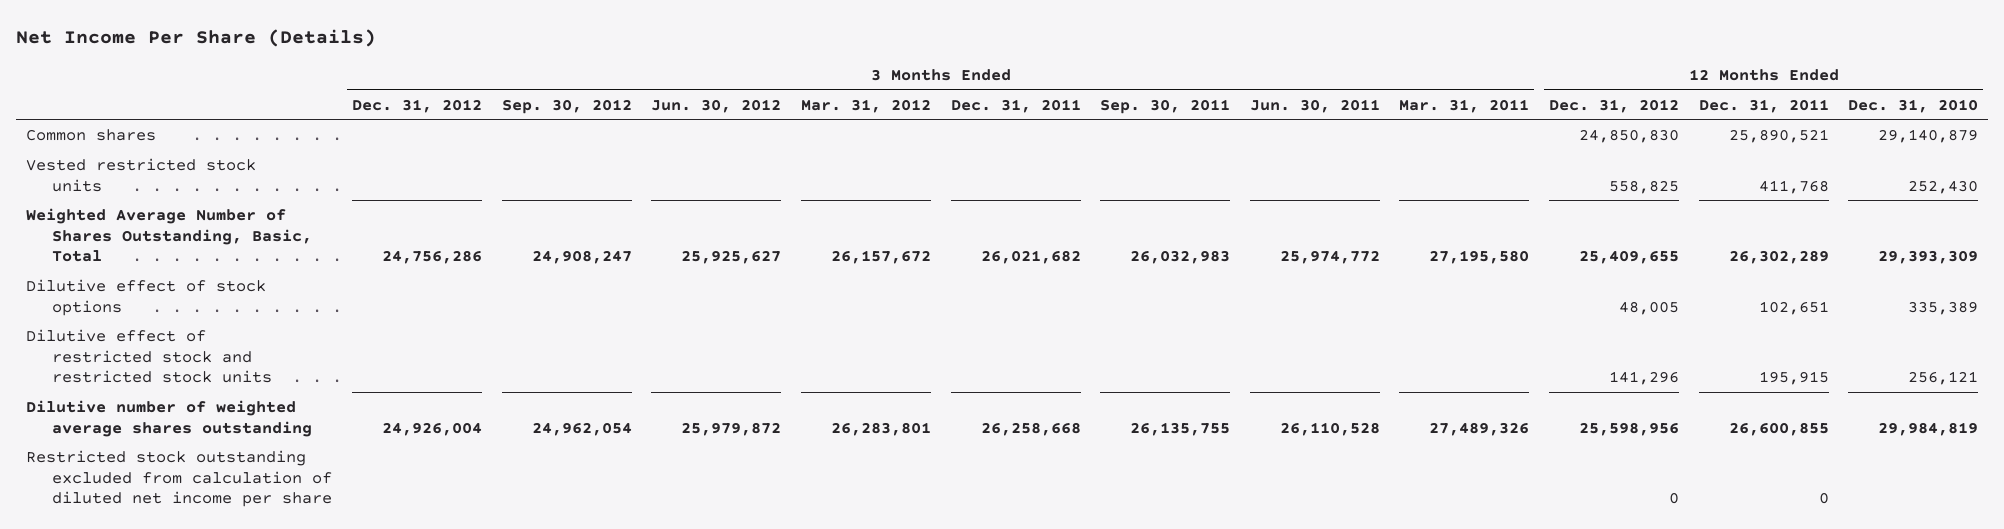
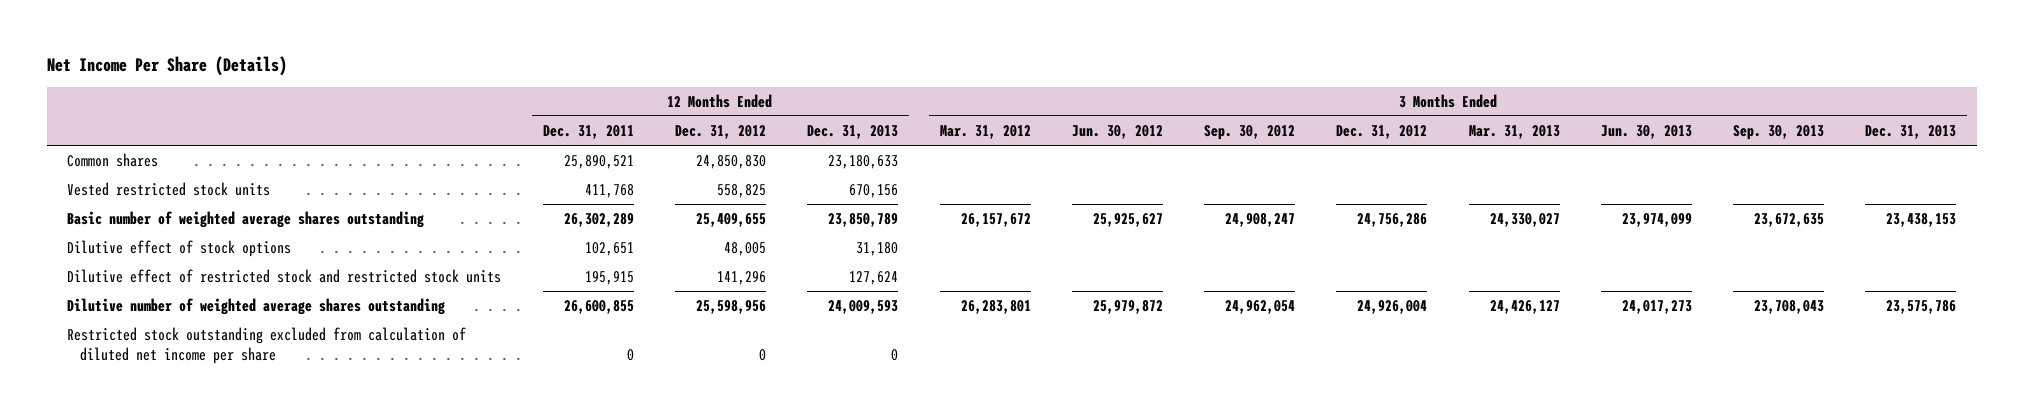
[950,98,1081,113] Dec. 31, 2011 -> none
[1100,98,1231,114] Sep. 30, 2011 -> none
[1249,98,1380,113] Jun. 30, 2011 -> none
[1399,98,1530,113] Mar. 31, 2011 -> none
[1848,98,1979,113] Dec. 31, 2010 -> none
none -> [807,125,899,140] Dec. 31, 2013
none -> [1468,125,1560,140] Mar. 31, 2013
none -> [1600,125,1692,140] Jun. 30, 2013
none -> [1733,125,1825,141] Sep. 30, 2013
none -> [1865,125,1957,140] Dec. 31, 2013
[26,207,313,263] Weighted Average Number of Shares Outstanding, Basic, Total -> [67,211,425,229] Basic number of weighted average shares outstanding

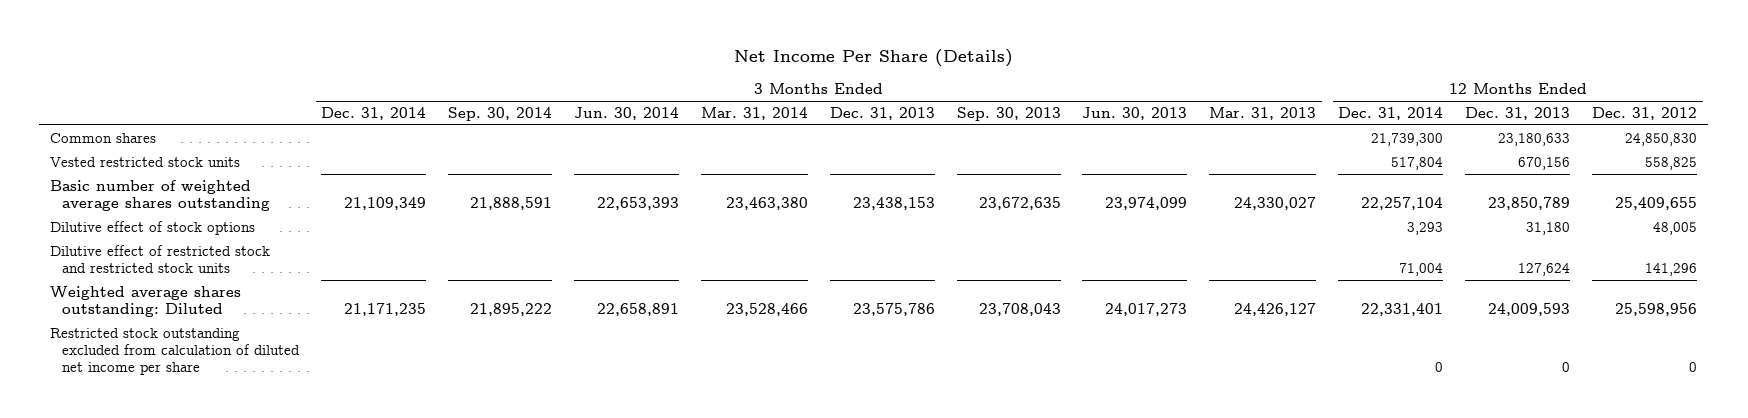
[542,125,634,140] Dec. 31, 2011 -> none
[939,125,1031,140] Mar. 31, 2012 -> none
[1071,125,1163,140] Jun. 30, 2012 -> none
[1204,125,1296,141] Sep. 30, 2012 -> none
[1336,125,1428,140] Dec. 31, 2012 -> none
none -> [321,107,427,121] Dec. 31, 2014
none -> [447,107,552,122] Sep. 30, 2014
none -> [573,107,679,121] Jun. 30, 2014
none -> [700,107,808,121] Mar. 31, 2014
none -> [1338,107,1444,121] Dec. 31, 2014
[67,298,446,316] Dilutive number of weighted average shares outstanding -> [50,286,242,318] Weighted average shares outstanding: Diluted

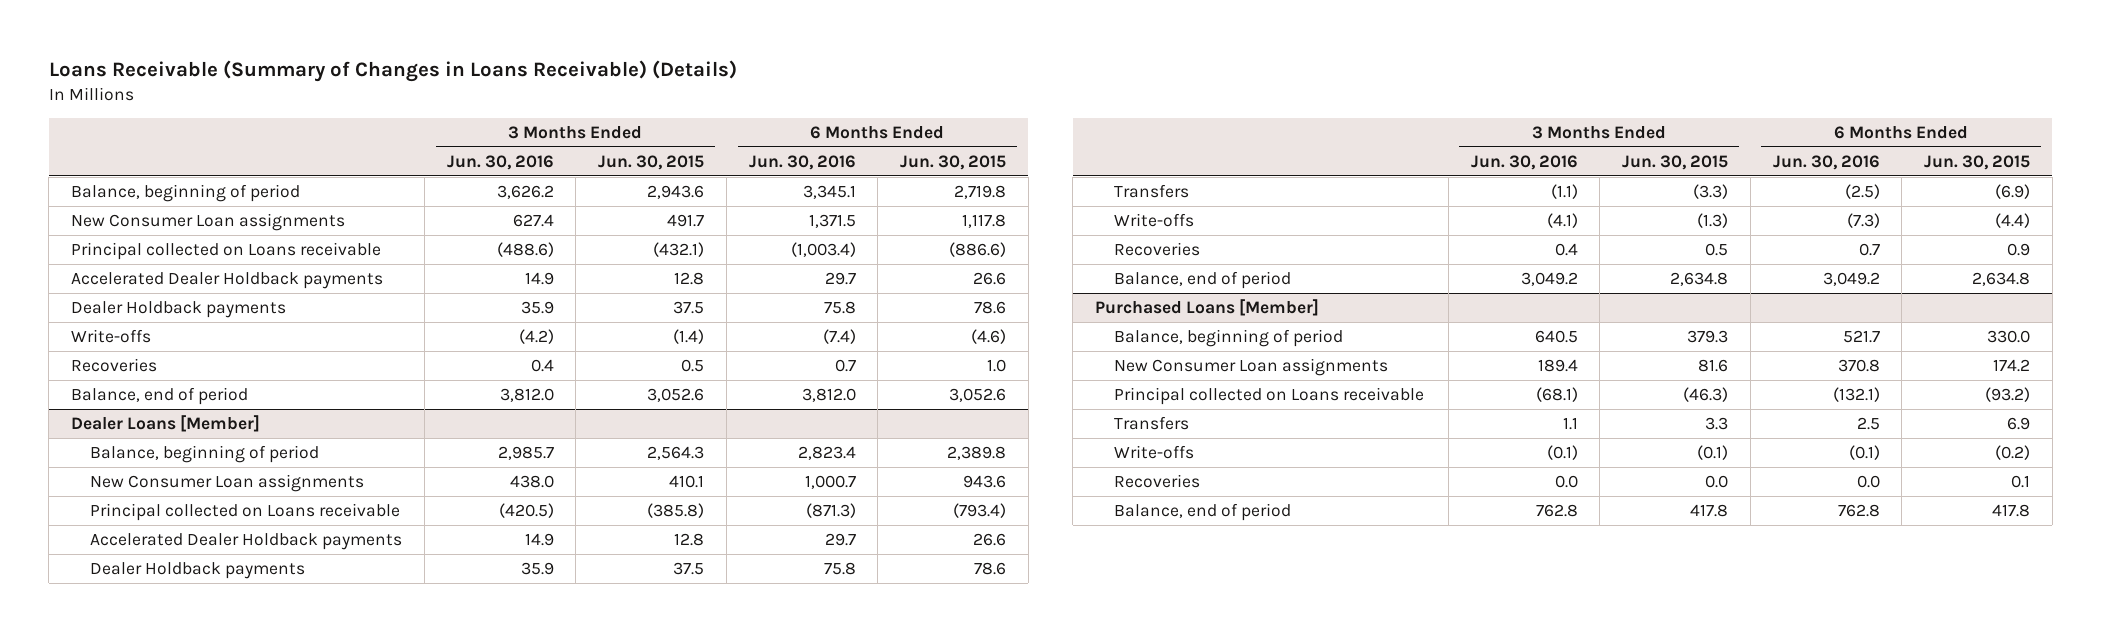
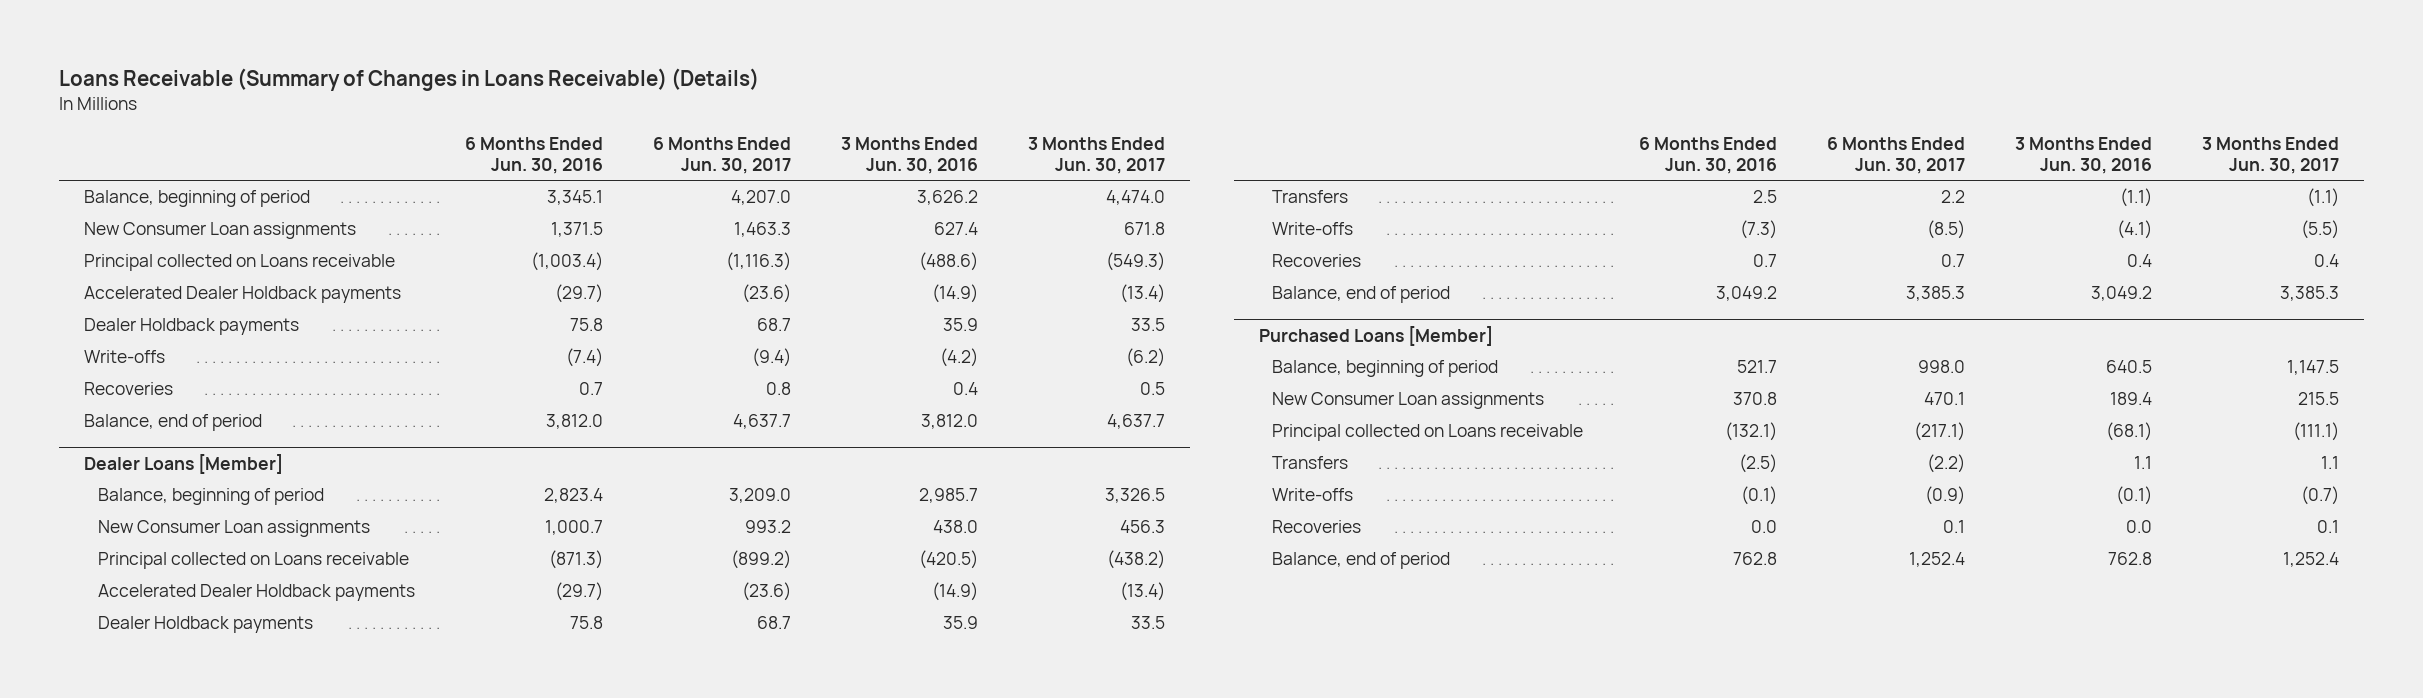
[598,154,705,170] Jun. 30, 2015 -> none
[900,154,1007,170] Jun. 30, 2015 -> none
none -> [652,136,791,175] 6 Months Ended Jun. 30, 2017
none -> [1027,136,1165,175] 3 Months Ended Jun. 30, 2017
[524,272,554,286] 14.9 -> [931,284,978,304] (14.9)
[824,272,856,286] 29.7 -> [554,284,603,304] (29.7)
[524,533,554,547] 14.9 -> [931,582,978,602] (14.9)
[824,533,856,547] 29.7 -> [554,582,603,602] (29.7)
[1844,184,1880,200] (2.5) -> [1753,190,1778,204] 2.5
[1856,417,1880,431] 2.5 -> [1739,454,1778,474] (2.5)

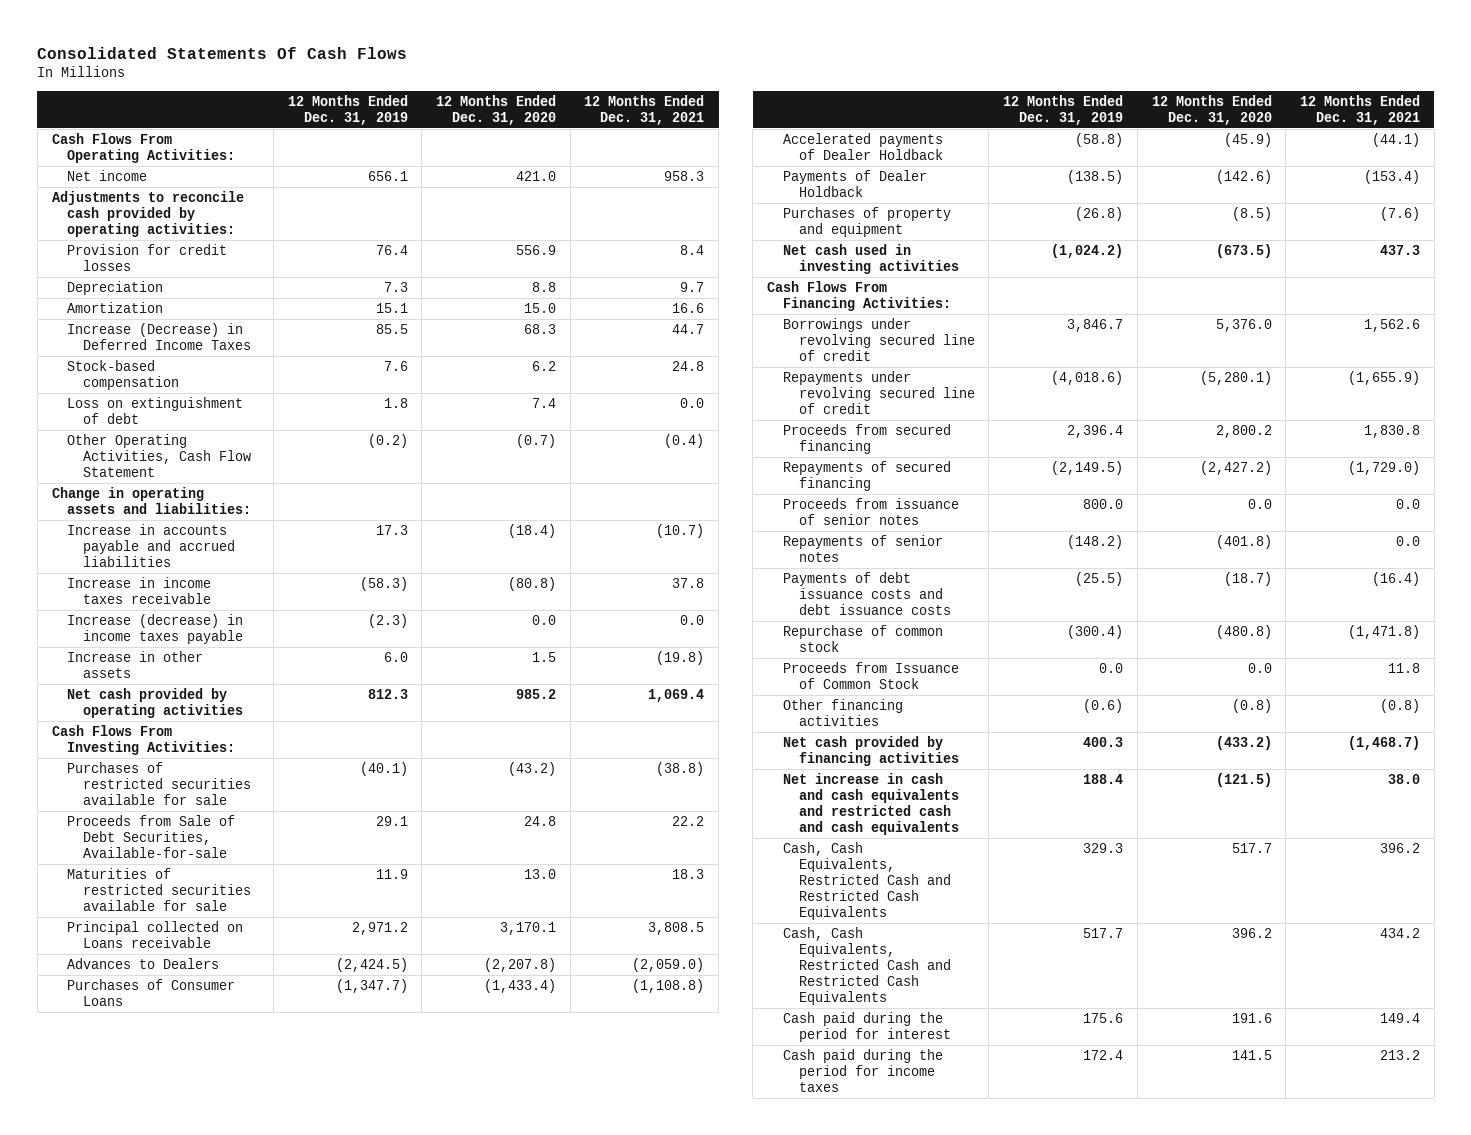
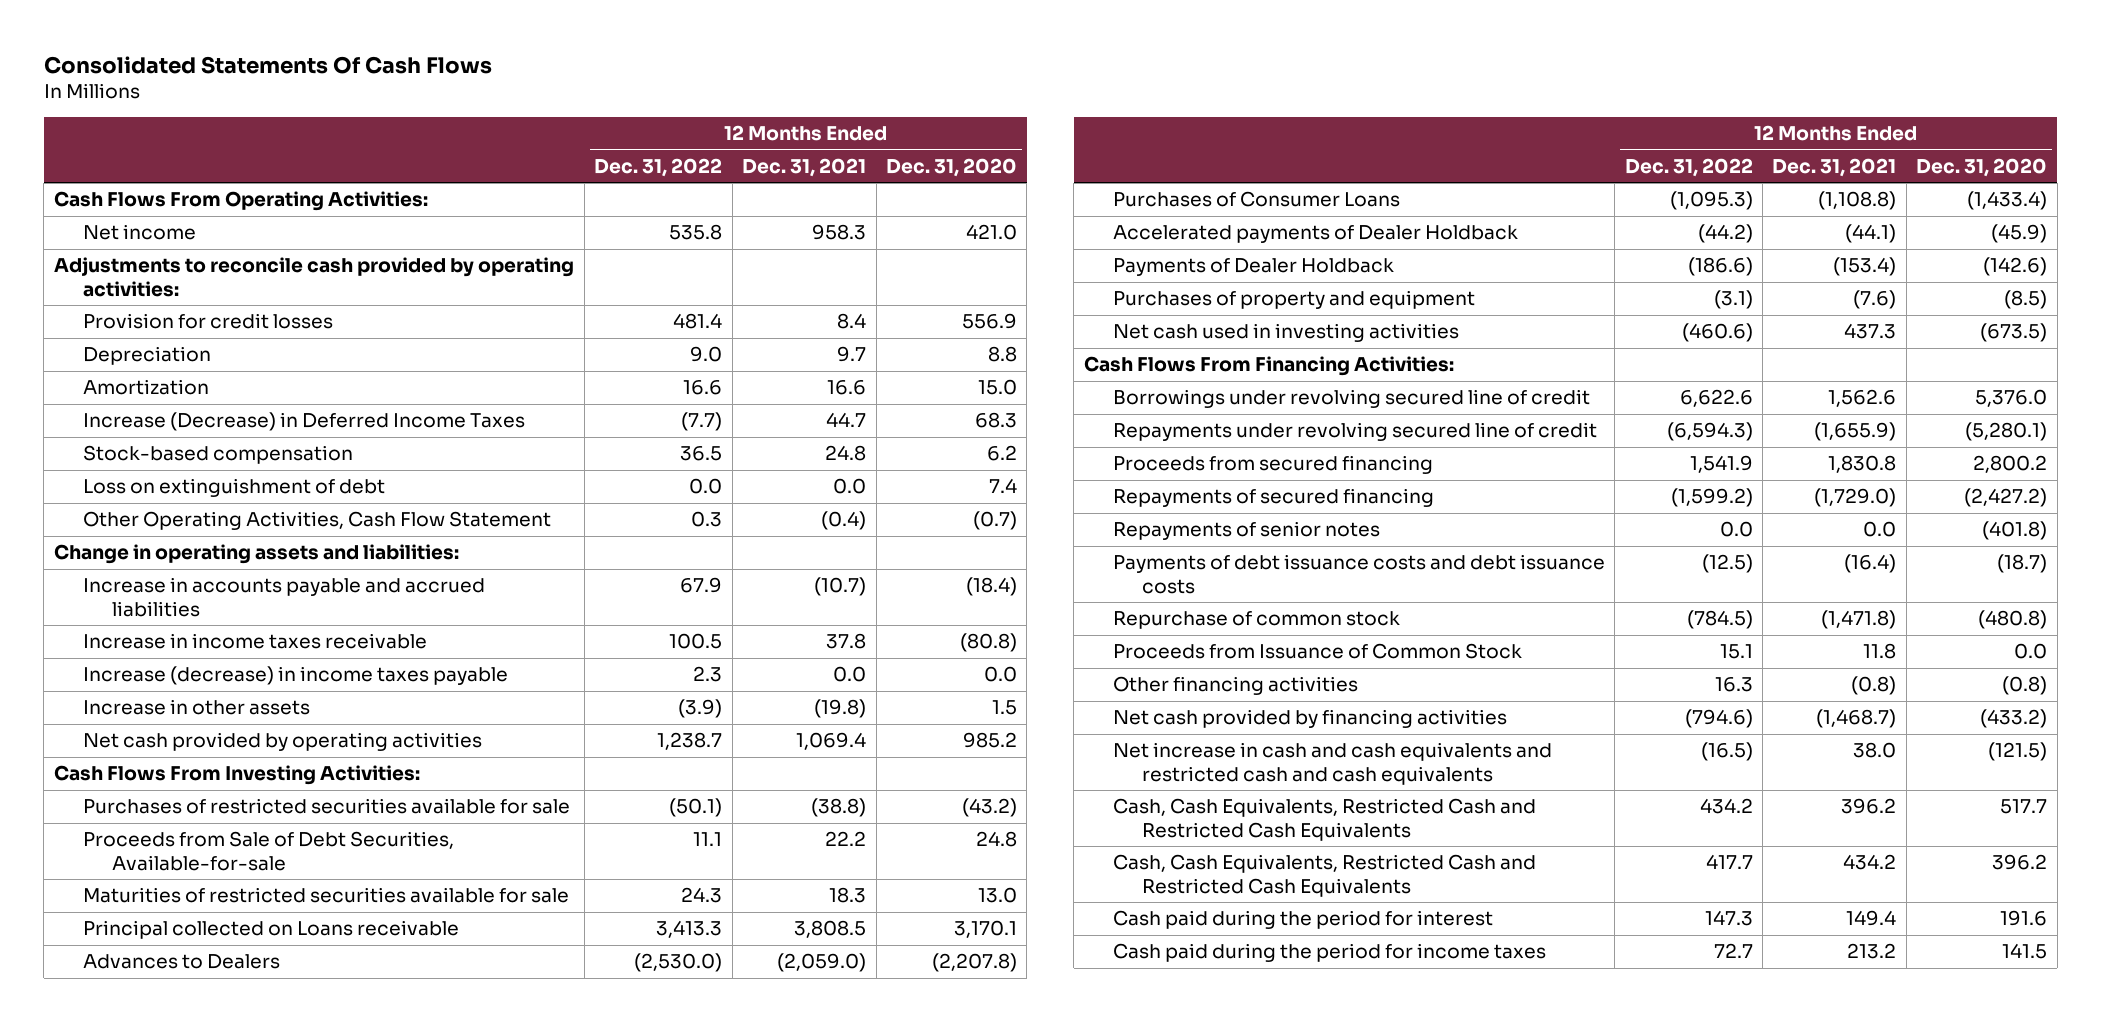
[287,94,408,125] 12 Months Ended Dec. 31, 2019 -> none
none -> [594,157,723,177] Dec. 31, 2022
[782,497,959,525] Proceeds from issuance of senior notes -> none

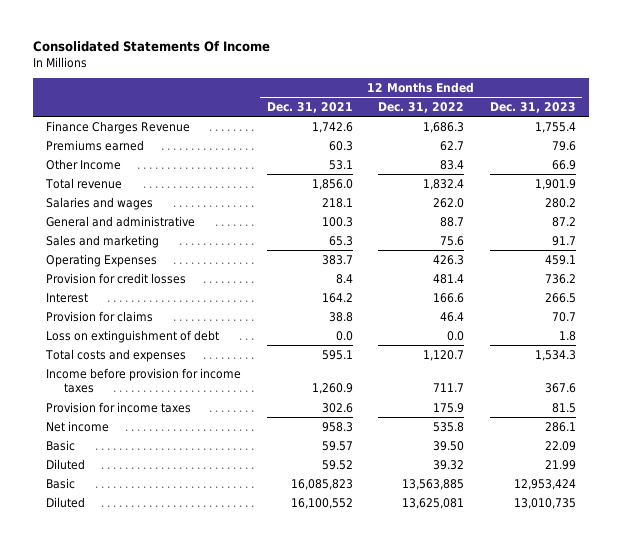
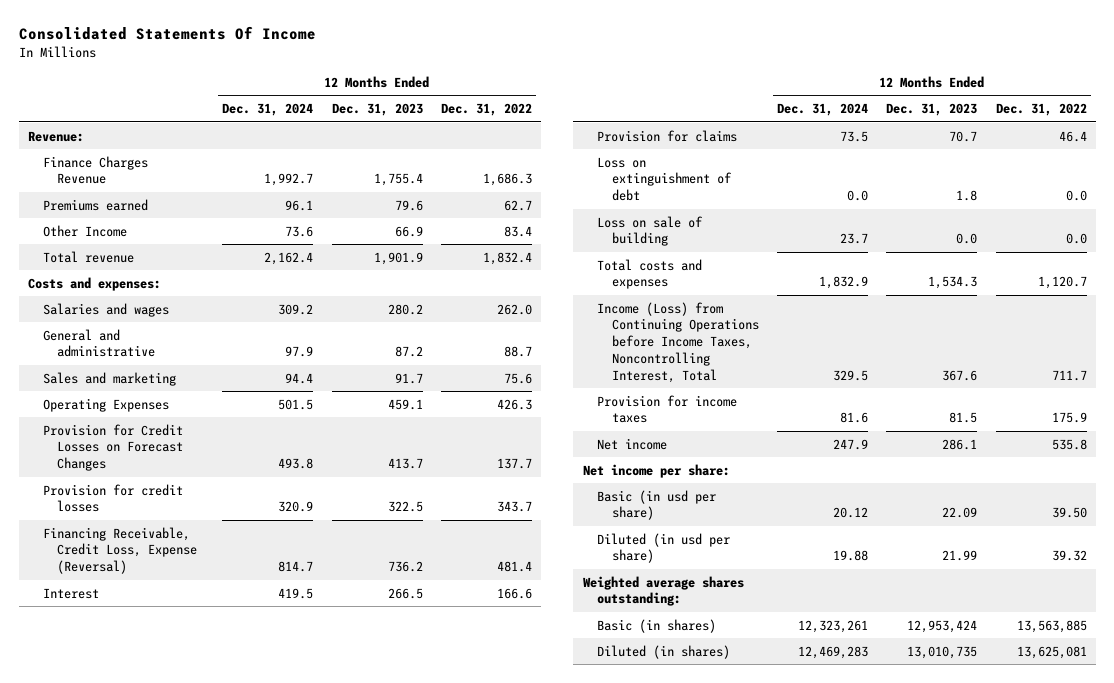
[266,102,353,114] Dec. 31, 2021 -> none
none -> [222,103,314,117] Dec. 31, 2024
none -> [27,130,84,142] Revenue:
none -> [27,276,161,291] Costs and expenses:
none -> [42,423,184,472] Provision for Credit Losses on Forecast Changes
[433,273,465,284] 481.4 -> [496,501,532,513] 343.7
[545,273,577,284] 736.2 -> [387,501,423,513] 322.5
none -> [42,526,198,575] Financing Receivable, Credit Loss, Expense (Reversal)
none -> [597,215,704,247] Loss on sale of building
[46,367,242,394] Income before provision for income taxes -> [597,301,759,383] Income (Loss) from Continuing Operations before Income Taxes, Noncontrolling Interest, Total
none -> [582,463,730,478] Net income per share:
[46,439,76,451] Basic -> [597,489,717,521] Basic (in usd per share)
[46,458,86,470] Diluted -> [597,532,731,564] Diluted (in usd per share)
none -> [582,575,744,607] Weighted average shares outstanding:
[46,477,76,489] Basic -> [597,618,717,633] Basic (in shares)
[46,496,86,508] Diluted -> [597,644,731,659] Diluted (in shares)

